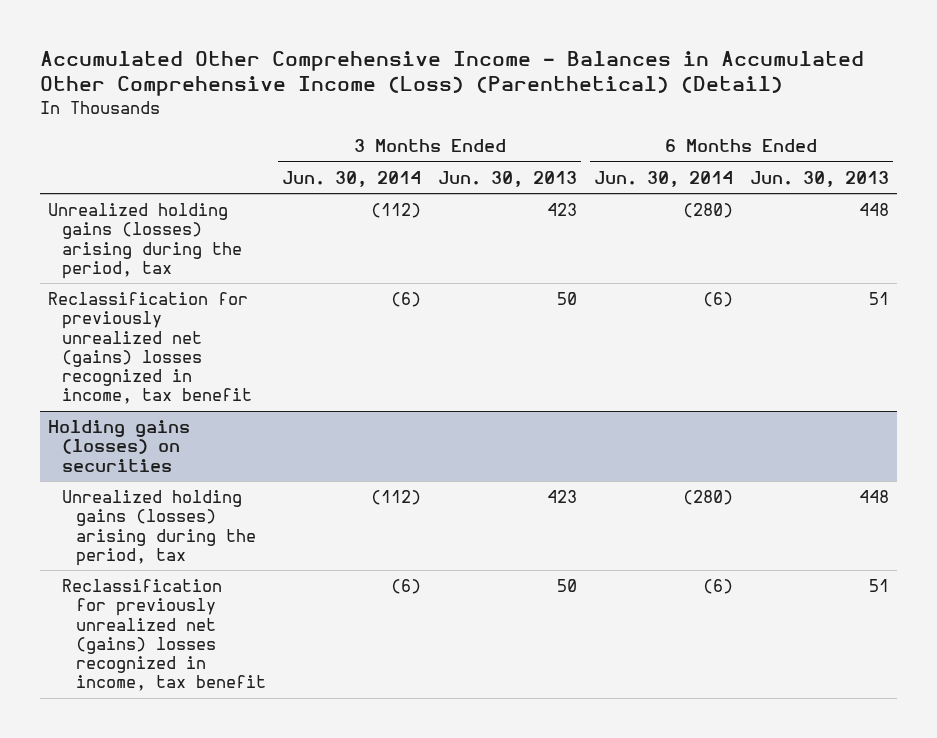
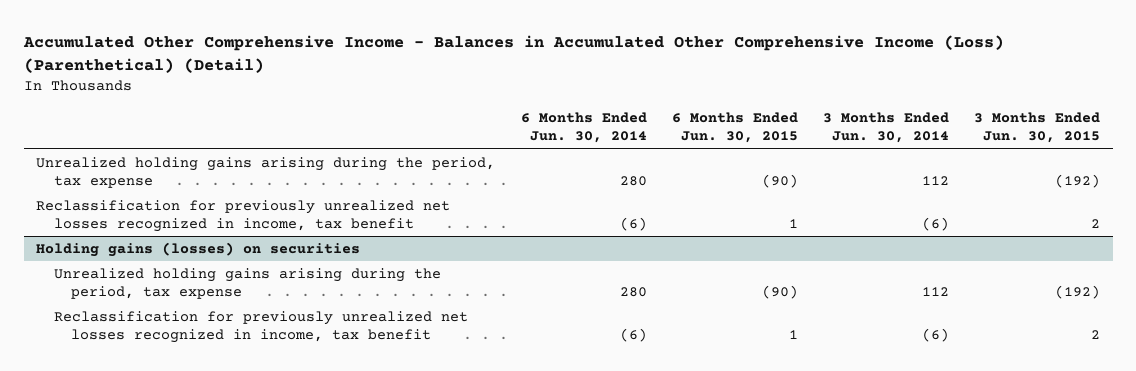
[438,170,578,187] Jun. 30, 2013 -> none
[749,170,889,187] Jun. 30, 2013 -> none
none -> [671,112,798,144] 6 Months Ended Jun. 30, 2015
none -> [974,112,1101,144] 3 Months Ended Jun. 30, 2015
[48,203,242,279] Unrealized holding gains (losses) arising during the period, tax -> [36,156,496,189] Unrealized holding gains arising during the period, tax expense
[371,203,422,219] (112) -> [921,176,949,186] 112
[683,203,734,219] (280) -> [619,176,647,187] 280
[48,292,252,405] Reclassification for previously unrealized net (gains) losses recognized in income, tax benefit -> [36,199,451,233] Reclassification for previously unrealized net losses recognized in income, tax benefit
[61,490,256,566] Unrealized holding gains (losses) arising during the period, tax -> [53,267,441,300] Unrealized holding gains arising during the period, tax expense
[371,490,422,506] (112) -> [921,287,949,297] 112
[683,490,734,506] (280) -> [619,287,647,298] 280
[61,579,266,692] Reclassification for previously unrealized net (gains) losses recognized in income, tax benefit -> [53,310,468,344] Reclassification for previously unrealized net losses recognized in income, tax benefit

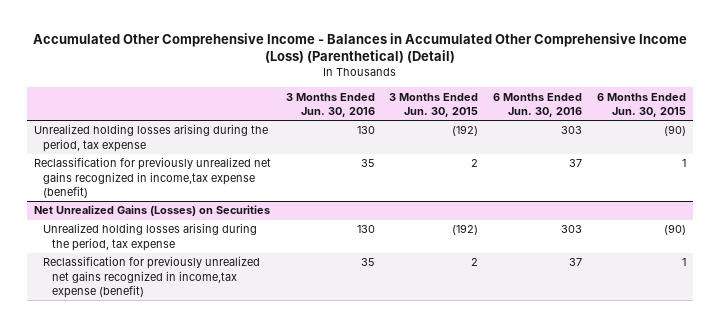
[520,112,647,144] 6 Months Ended Jun. 30, 2014 -> none
[822,112,949,144] 3 Months Ended Jun. 30, 2014 -> none
none -> [285,92,375,117] 3 Months Ended Jun. 30, 2016
none -> [493,92,583,117] 6 Months Ended Jun. 30, 2016
[36,156,496,189] Unrealized holding gains arising during the period, tax expense -> [33,124,268,152] Unrealized holding losses arising during the period, tax expense
[36,199,451,233] Reclassification for previously unrealized net losses recognized in income, tax benefit -> [33,157,271,198] Reclassification for previously unrealized net gains recognized in income,tax expense (benefit)
[36,241,361,257] Holding gains (losses) on securities -> [33,205,270,217] Net Unrealized Gains (Losses) on Securities
[53,267,441,300] Unrealized holding gains arising during the period, tax expense -> [43,223,258,251] Unrealized holding losses arising during the period, tax expense
[53,310,468,344] Reclassification for previously unrealized net losses recognized in income, tax benefit -> [43,256,261,298] Reclassification for previously unrealized net gains recognized in income,tax expense (benefit)

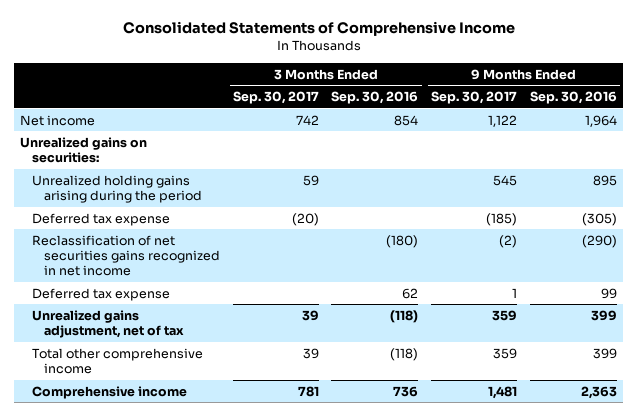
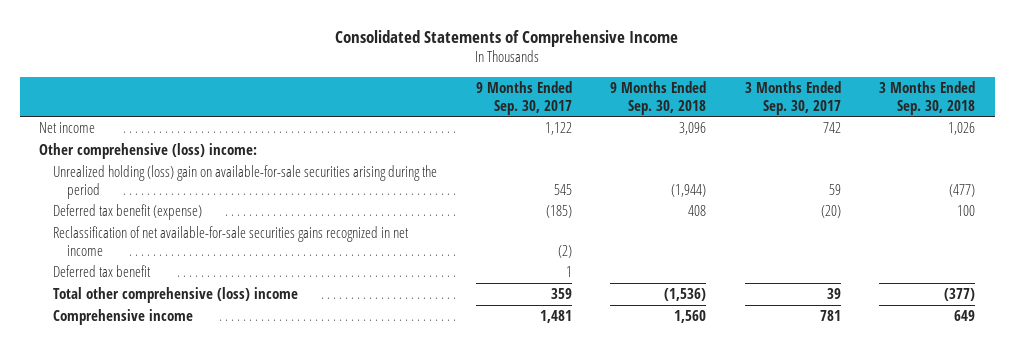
[331,91,419,105] Sep. 30, 2016 -> none
[529,91,617,105] Sep. 30, 2016 -> none
none -> [610,80,707,115] 9 Months Ended Sep. 30, 2018
none -> [879,80,976,115] 3 Months Ended Sep. 30, 2018
[20,136,148,163] Unrealized gains on securities: -> none
[32,309,185,338] Unrealized gains adjustment, net of tax -> none
none -> [39,142,258,159] Other comprehensive (loss) income:
[32,174,203,203] Unrealized holding gains arising during the period -> [53,164,438,199] Unrealized holding (loss) gain on available-for-sale securities arising during the period
[32,212,171,226] Deferred tax expense -> [53,203,203,220] Deferred tax benefit (expense)
[32,234,221,276] Reclassification of net securities gains recognized in net income -> [53,225,410,256] Reclassification of net available-for-sale securities gains recognized in net income
[32,287,171,301] Deferred tax expense -> [53,264,152,277] Deferred tax benefit
[32,347,204,374] Total other comprehensive income -> [53,286,299,303] Total other comprehensive (loss) income

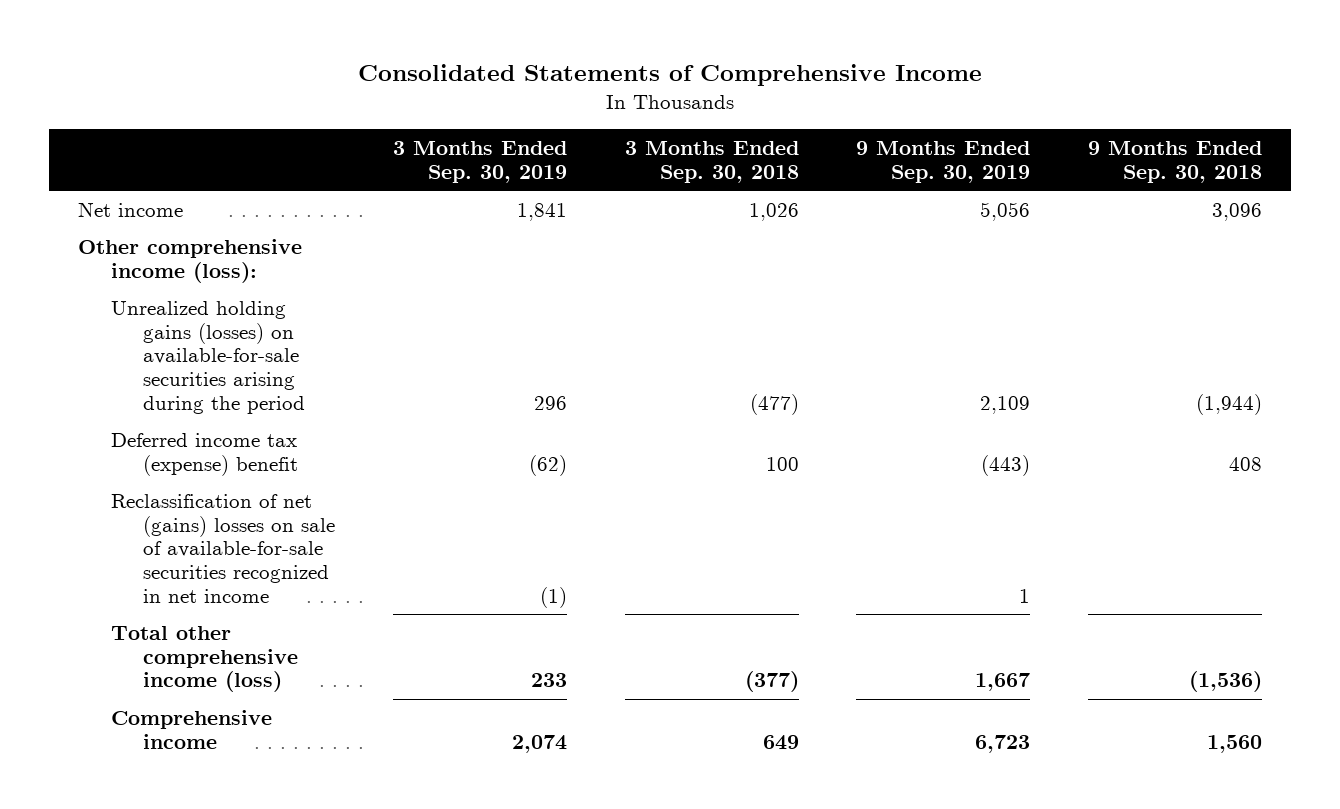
[475,80,572,115] 9 Months Ended Sep. 30, 2017 -> none
[744,80,841,115] 3 Months Ended Sep. 30, 2017 -> none
none -> [392,140,567,183] 3 Months Ended Sep. 30, 2019
none -> [856,140,1031,183] 9 Months Ended Sep. 30, 2019
[53,264,152,277] Deferred tax benefit -> none
[39,142,258,159] Other comprehensive (loss) income: -> [78,238,303,283] Other comprehensive income (loss):
[53,164,438,199] Unrealized holding (loss) gain on available-for-sale securities arising during the period -> [110,300,306,414] Unrealized holding gains (losses) on available-for-sale securities arising during the period
[53,203,203,220] Deferred tax benefit (expense) -> [110,432,299,476] Deferred income tax (expense) benefit
[53,225,410,256] Reclassification of net available-for-sale securities gains recognized in net income -> [110,493,336,603] Reclassification of net (gains) losses on sale of available-for-sale securities recognized in net income
[53,286,299,303] Total other comprehensive (loss) income -> [110,625,299,693] Total other comprehensive income (loss)

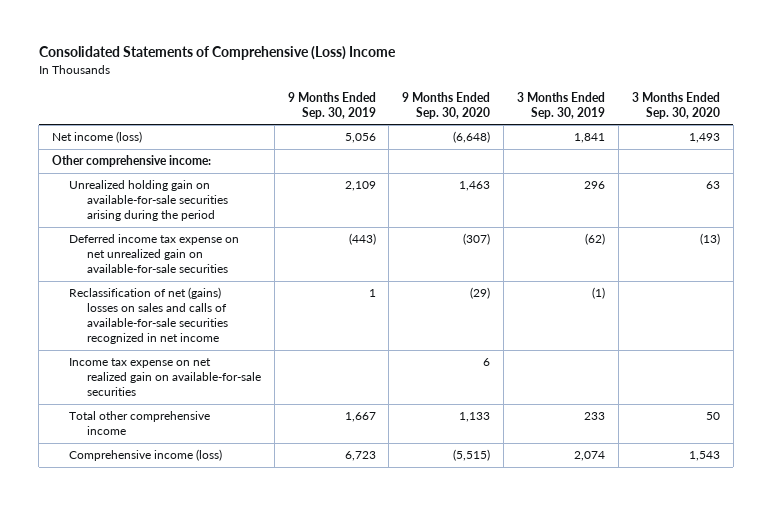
[358,63,983,86] Consolidated Statements of Comprehensive Income -> [38,46,396,61] Consolidated Statements of Comprehensive (Loss) Income
[624,140,799,183] 3 Months Ended Sep. 30, 2018 -> none
[1087,140,1262,183] 9 Months Ended Sep. 30, 2018 -> none
none -> [402,91,491,119] 9 Months Ended Sep. 30, 2020
none -> [631,91,720,119] 3 Months Ended Sep. 30, 2020
[78,201,184,217] Net income -> [51,131,142,144] Net income (loss)
[78,238,303,283] Other comprehensive income (loss): -> [51,155,211,168] Other comprehensive income:
[110,300,306,414] Unrealized holding gains (losses) on available-for-sale securities arising during the period -> [69,180,228,222] Unrealized holding gain on available-for-sale securities arising during the period
[110,432,299,476] Deferred income tax (expense) benefit -> [69,234,240,274] Deferred income tax expense on net unrealized gain on available-for-sale securities
[110,493,336,603] Reclassification of net (gains) losses on sale of available-for-sale securities recognized in net income -> [69,287,228,345] Reclassification of net (gains) losses on sales and calls of available-for-sale securities recognized in net income
none -> [69,358,261,397] Income tax expense on net realized gain on available-for-sale securities
[110,625,299,693] Total other comprehensive income (loss) -> [69,411,211,436] Total other comprehensive income
[110,709,272,749] Comprehensive income -> [69,449,223,462] Comprehensive income (loss)

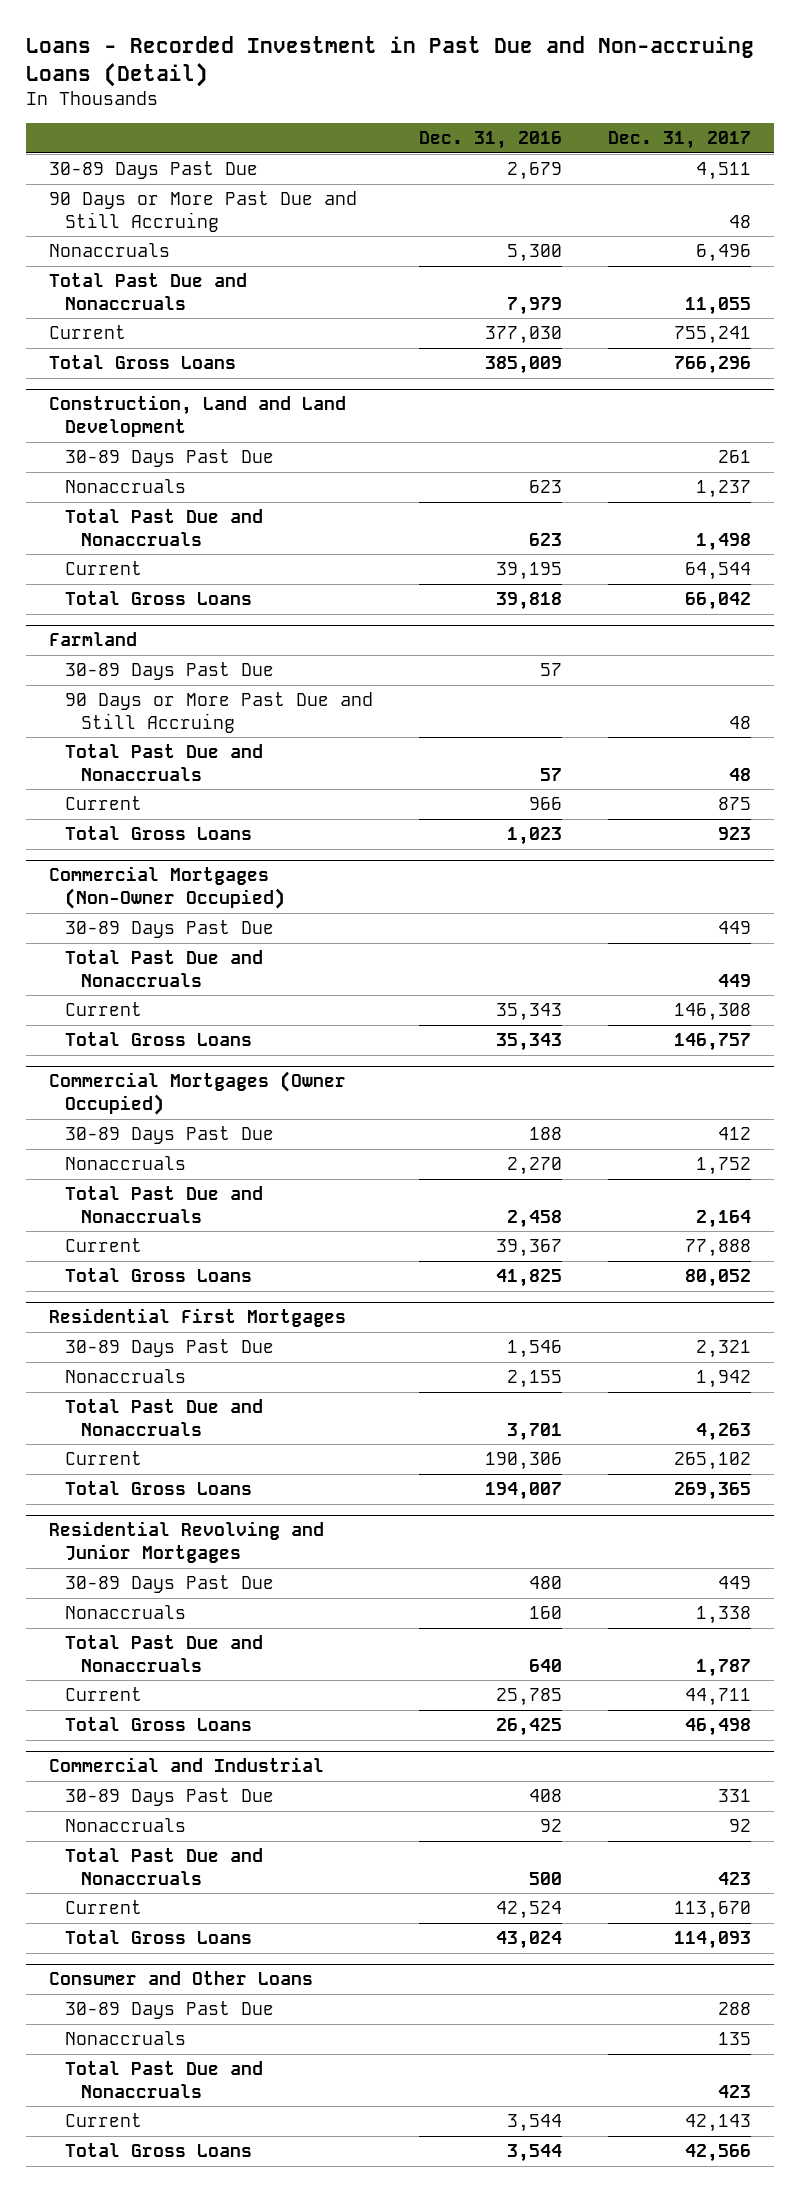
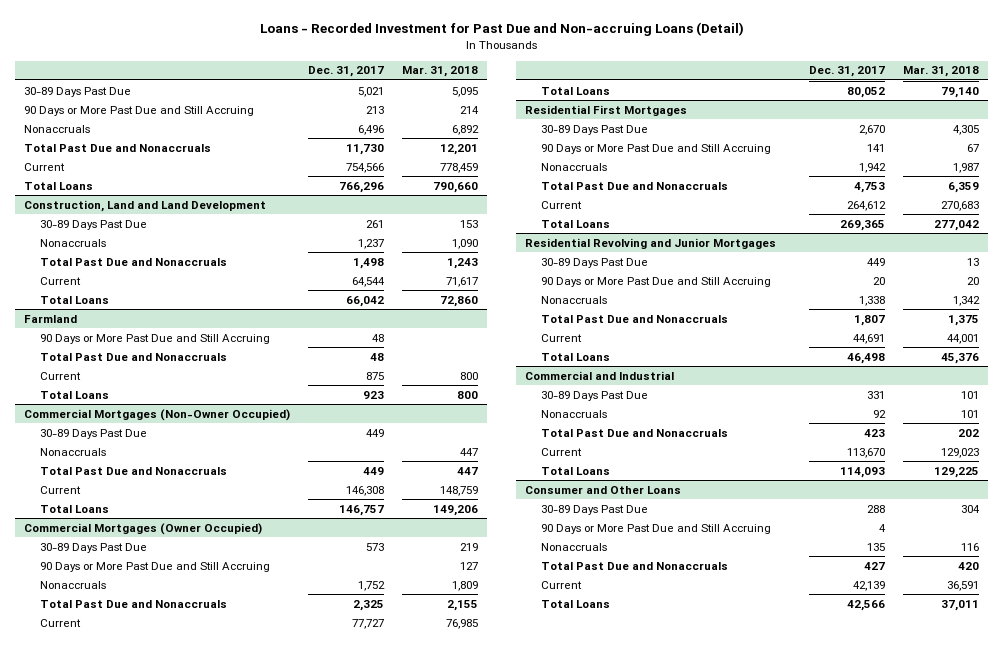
[25,36,754,87] Loans - Recorded Investment in Past Due and Non-accruing Loans (Detail) -> [259,22,744,37] Loans - Recorded Investment for Past Due and Non-accruing Loans (Detail)
[418,130,562,149] Dec. 31, 2016 -> none
none -> [402,66,479,78] Mar. 31, 2018
[696,162,752,181] 4,511 -> [358,86,385,97] 5,021
[729,214,752,228] 48 -> [366,105,385,114] 213
[685,296,752,315] 11,055 -> [346,143,385,155] 11,730
[674,326,752,345] 755,241 -> [346,162,385,173] 754,566
[49,355,237,370] Total Gross Loans -> [24,181,94,190] Total Loans
[64,591,252,606] Total Gross Loans -> [39,295,109,304] Total Loans
[64,662,274,681] 30-89 Days Past Due -> none
[64,826,252,841] Total Gross Loans -> [39,390,109,399] Total Loans
none -> [39,447,106,456] Nonaccruals
[64,1032,252,1047] Total Gross Loans -> [39,504,109,513] Total Loans
[718,1127,752,1141] 412 -> [366,542,385,551] 573
none -> [39,561,270,572] 90 Days or More Past Due and Still Accruing
[696,1209,752,1228] 2,164 -> [353,599,385,611] 2,325
[685,1239,752,1258] 77,888 -> [352,618,385,629] 77,727
[64,1268,252,1283] Total Gross Loans -> [541,86,611,95] Total Loans
[696,1340,752,1359] 2,321 -> [859,124,886,135] 2,670
none -> [541,143,772,154] 90 Days or More Past Due and Still Accruing
[696,1422,752,1441] 4,263 -> [854,181,886,193] 4,753
[674,1452,752,1471] 265,102 -> [847,200,887,211] 264,612
[64,1481,252,1496] Total Gross Loans -> [541,219,611,228] Total Loans
none -> [541,276,772,287] 90 Days or More Past Due and Still Accruing
[696,1658,752,1677] 1,787 -> [854,314,886,326] 1,807
[685,1688,752,1707] 44,711 -> [853,333,886,344] 44,691
[64,1717,252,1732] Total Gross Loans -> [541,352,611,361] Total Loans
[64,1930,252,1945] Total Gross Loans -> [541,466,611,475] Total Loans
none -> [541,523,772,534] 90 Days or More Past Due and Still Accruing
[718,2084,752,2098] 423 -> [864,561,886,570] 427
[685,2114,752,2133] 42,143 -> [853,580,886,591] 42,139
[64,2143,252,2158] Total Gross Loans -> [541,599,611,608] Total Loans

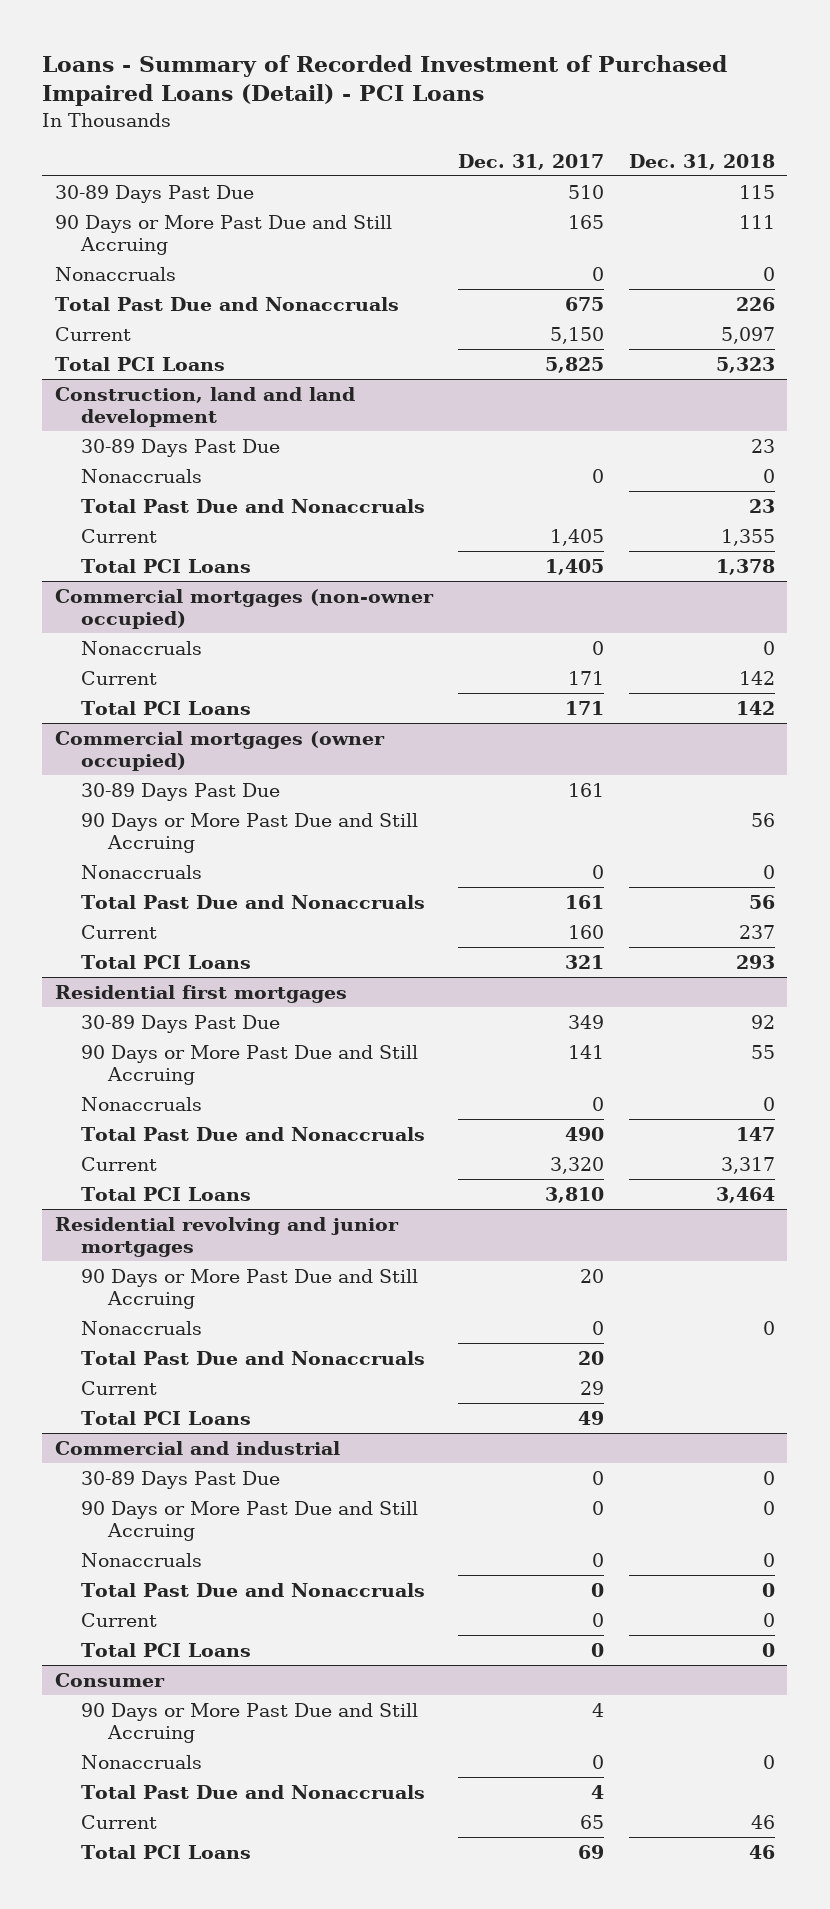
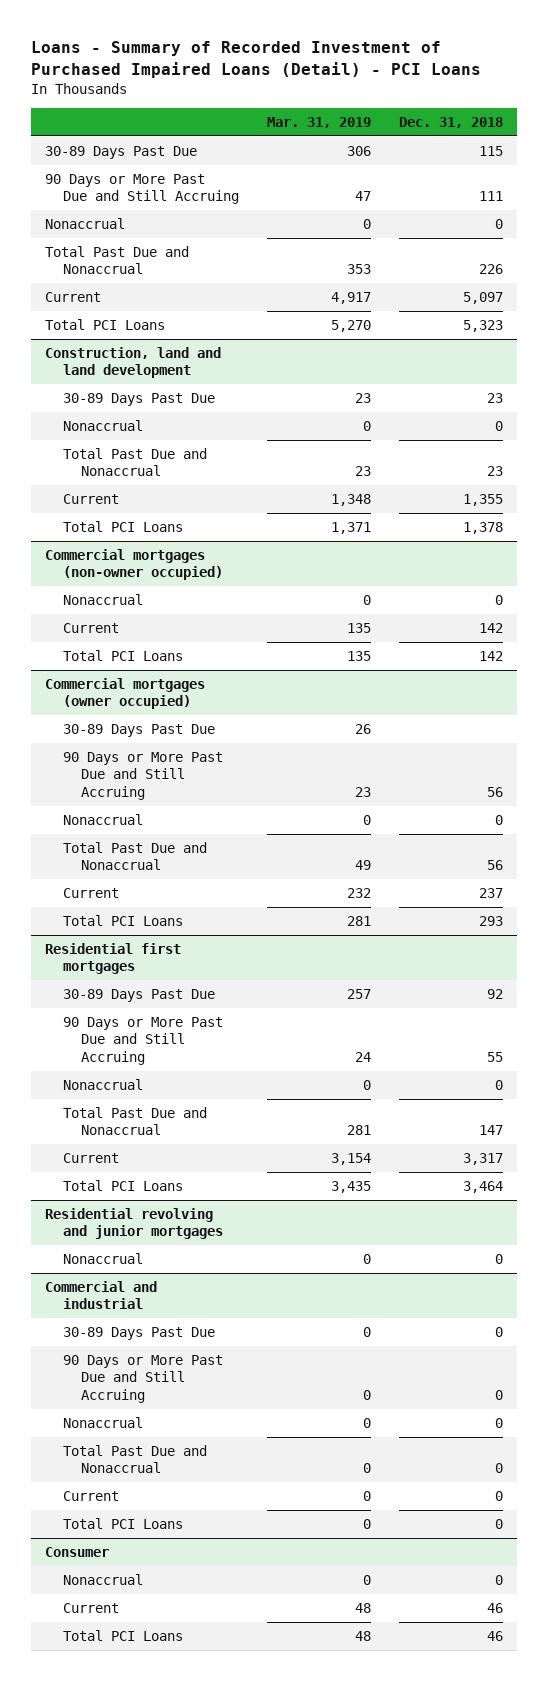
[457,153,604,170] Dec. 31, 2017 -> none
none -> [267,116,372,128] Mar. 31, 2019
[54,267,176,282] Nonaccruals -> [45,218,126,230] Nonaccrual
[54,297,399,312] Total Past Due and Nonaccruals -> [45,246,190,275] Total Past Due and Nonaccrual
[81,469,203,484] Nonaccruals -> [63,420,144,432] Nonaccrual
[81,499,426,514] Total Past Due and Nonaccruals -> [63,448,208,477] Total Past Due and Nonaccrual
[81,641,203,656] Nonaccruals -> [63,594,144,606] Nonaccrual
[81,865,203,880] Nonaccruals -> [63,814,144,826] Nonaccrual
[81,895,426,910] Total Past Due and Nonaccruals -> [63,842,208,871] Total Past Due and Nonaccrual
[81,1097,203,1112] Nonaccruals -> [63,1079,144,1091] Nonaccrual
[81,1127,426,1142] Total Past Due and Nonaccruals -> [63,1107,208,1136] Total Past Due and Nonaccrual
[81,1269,419,1309] 90 Days or More Past Due and Still Accruing -> none
[81,1351,426,1366] Total Past Due and Nonaccruals -> none
[81,1381,158,1396] Current -> none
[81,1411,252,1426] Total PCI Loans -> none
[81,1321,203,1336] Nonaccruals -> [63,1253,144,1265] Nonaccrual
[81,1553,203,1568] Nonaccruals -> [63,1417,144,1429] Nonaccrual
[81,1583,426,1598] Total Past Due and Nonaccruals -> [63,1445,208,1474] Total Past Due and Nonaccrual
[81,1703,419,1743] 90 Days or More Past Due and Still Accruing -> none
[81,1785,426,1800] Total Past Due and Nonaccruals -> none
[81,1755,203,1770] Nonaccruals -> [63,1574,144,1586] Nonaccrual

